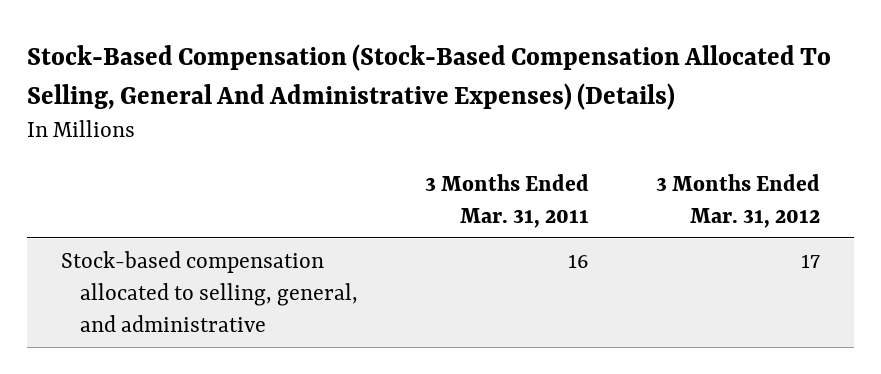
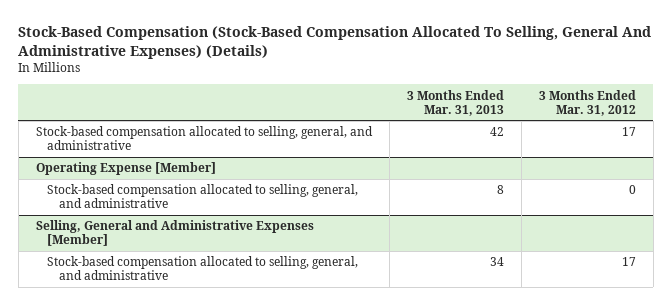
[425,174,590,228] 3 Months Ended Mar. 31, 2011 -> none
none -> [406,89,504,116] 3 Months Ended Mar. 31, 2013
none -> [35,162,216,176] Operating Expense [Member]
none -> [47,184,359,209] Stock-based compensation allocated to selling, general, and administrative
none -> [35,220,314,247] Selling, General and Administrative Expenses [Member]
none -> [47,256,359,281] Stock-based compensation allocated to selling, general, and administrative

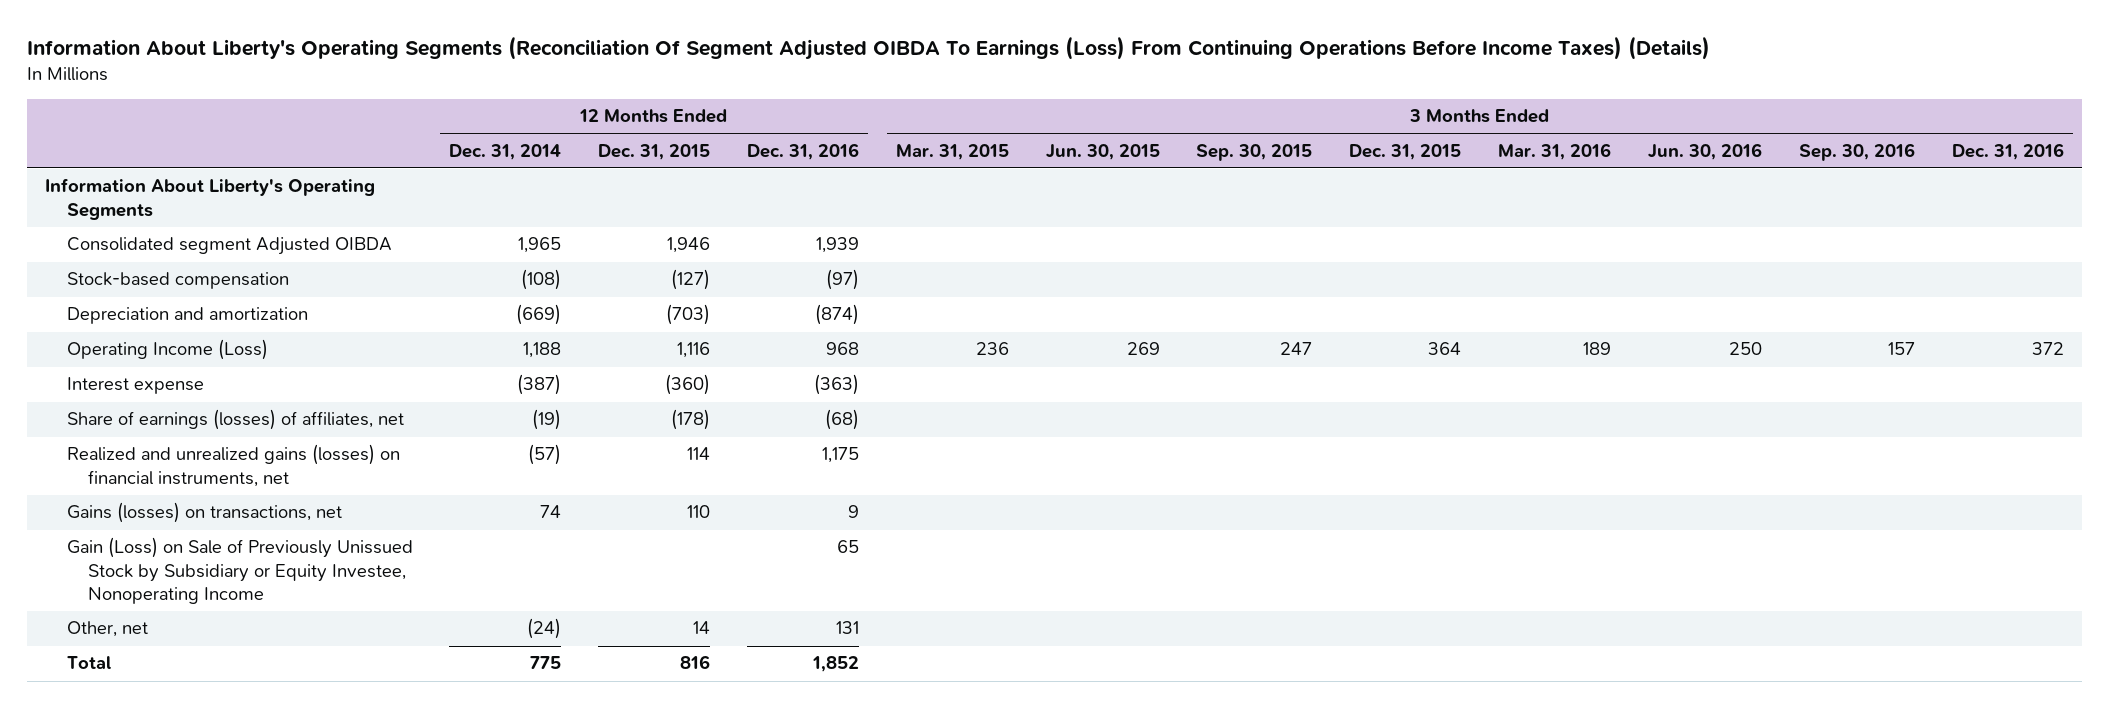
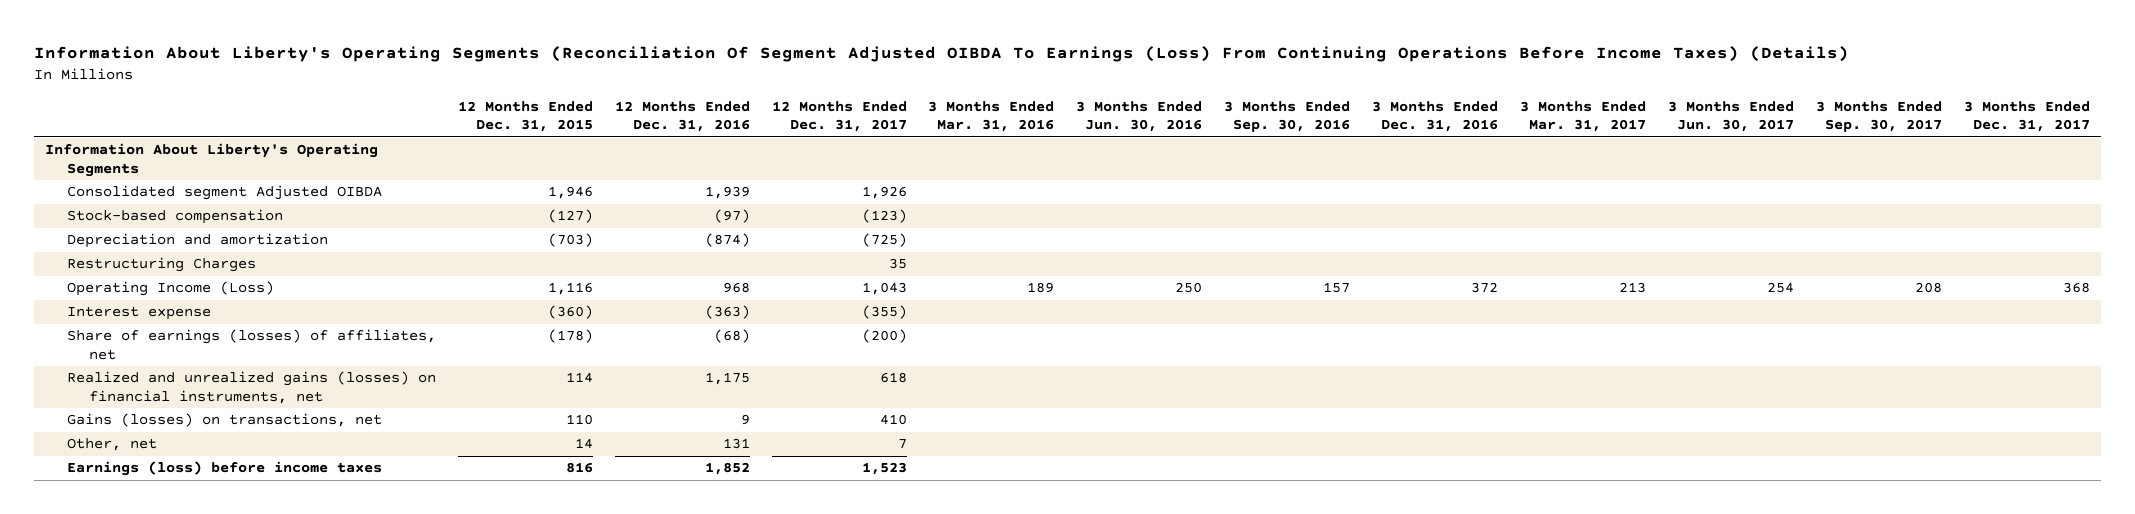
[449,143,562,160] Dec. 31, 2014 -> none
[895,143,1009,160] Mar. 31, 2015 -> none
[1045,143,1160,160] Jun. 30, 2015 -> none
[1196,143,1313,161] Sep. 30, 2015 -> none
[1349,143,1462,160] Dec. 31, 2015 -> none
none -> [771,100,907,133] 12 Months Ended Dec. 31, 2017
none -> [1520,100,1647,133] 3 Months Ended Mar. 31, 2017
none -> [1668,100,1795,133] 3 Months Ended Jun. 30, 2017
none -> [1815,100,1942,133] 3 Months Ended Sep. 30, 2017
none -> [1963,100,2090,133] 3 Months Ended Dec. 31, 2017
none -> [66,257,256,273] Restructuring Charges
[66,537,413,604] Gain (Loss) on Sale of Previously Unissued Stock by Subsidiary or Equity Investee, Nonoperating Income -> none
[66,656,111,670] Total -> [66,461,382,477] Earnings (loss) before income taxes

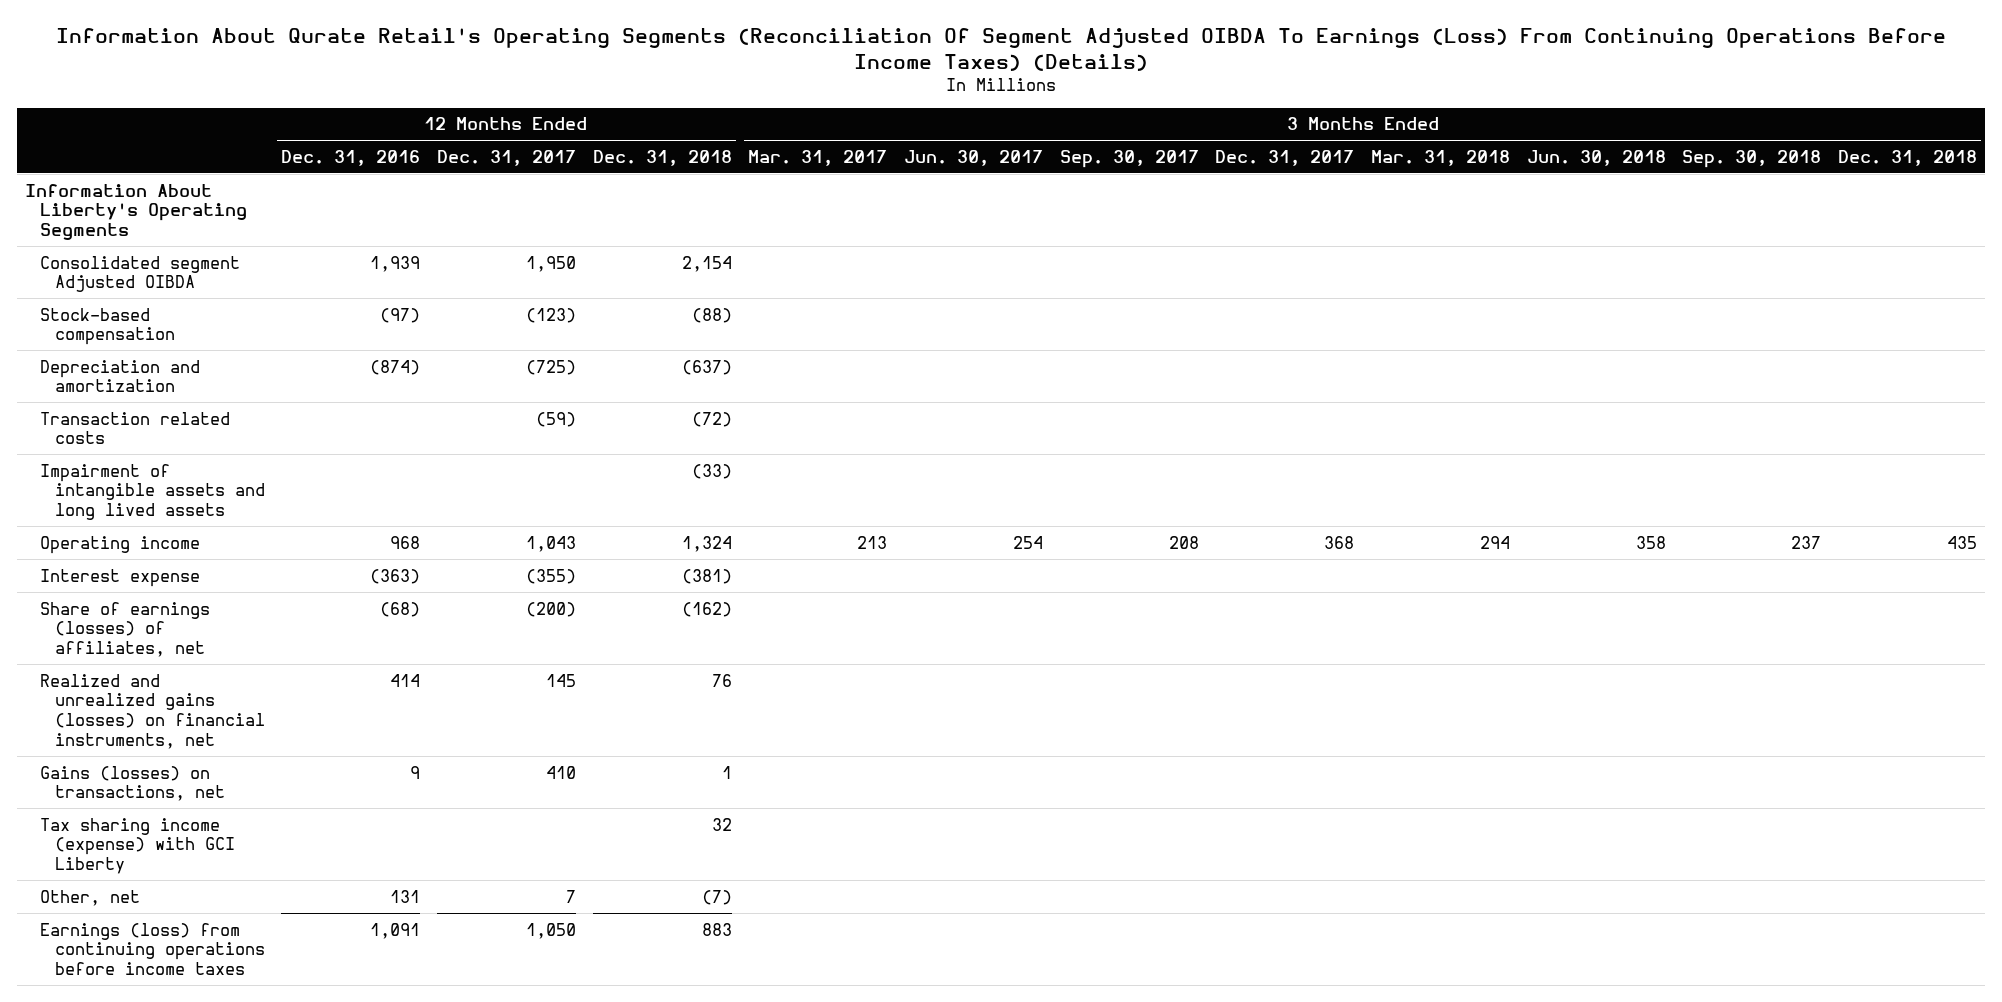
[34,45,1850,62] Information About Liberty's Operating Segments (Reconciliation Of Segment Adjusted OIBDA To Earnings (Loss) From Continuing Operations Before Income Taxes) (Details) -> [56,27,1947,71] Information About Qurate Retail's Operating Segments (Reconciliation Of Segment Adjusted OIBDA To Earnings (Loss) From Continuing Operations Before Income Taxes) (Details)
[457,100,593,133] 12 Months Ended Dec. 31, 2015 -> none
[928,100,1055,133] 3 Months Ended Mar. 31, 2016 -> none
[1076,100,1203,133] 3 Months Ended Jun. 30, 2016 -> none
[1224,100,1351,133] 3 Months Ended Sep. 30, 2016 -> none
[1372,100,1499,133] 3 Months Ended Dec. 31, 2016 -> none
none -> [592,149,732,166] Dec. 31, 2018
none -> [1370,149,1510,166] Mar. 31, 2018
none -> [1526,149,1666,166] Jun. 30, 2018
none -> [1682,149,1822,168] Sep. 30, 2018
none -> [1837,149,1977,166] Dec. 31, 2018
[861,186,907,200] 1,926 -> [525,255,576,272] 1,950
[66,257,256,273] Restructuring Charges -> none
none -> [39,411,230,445] Transaction related costs
none -> [39,463,265,520] Impairment of intangible assets and long lived assets
[66,281,274,297] Operating Income (Loss) -> [39,535,200,554] Operating income
[704,372,750,386] 1,175 -> [390,673,421,687] 414
[879,372,907,384] 618 -> [545,673,576,687] 145
none -> [39,817,235,874] Tax sharing income (expense) with GCI Liberty
[66,461,382,477] Earnings (loss) before income taxes -> [39,922,265,975] Earnings (loss) from continuing operations before income taxes
[704,462,750,476] 1,852 -> [370,922,421,939] 1,091
[861,462,907,476] 1,523 -> [525,922,576,939] 1,050

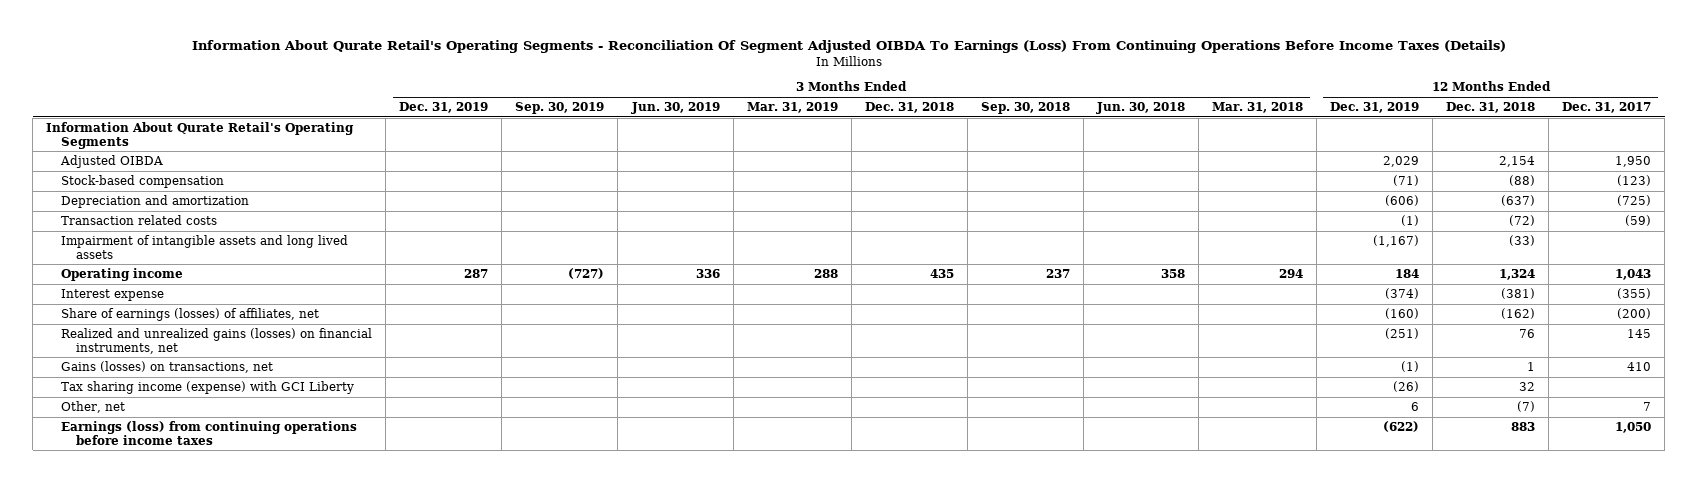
[56,27,1947,71] Information About Qurate Retail's Operating Segments (Reconciliation Of Segment Adjusted OIBDA To Earnings (Loss) From Continuing Operations Before Income Taxes) (Details) -> [191,40,1506,54] Information About Qurate Retail's Operating Segments - Reconciliation Of Segment Adjusted OIBDA To Earnings (Loss) From Continuing Operations Before Income Taxes (Details)
[281,149,421,166] Dec. 31, 2016 -> none
[748,149,888,166] Mar. 31, 2017 -> none
[903,149,1043,166] Jun. 30, 2017 -> none
[1059,149,1199,168] Sep. 30, 2017 -> none
[1215,149,1355,166] Dec. 31, 2017 -> none
none -> [399,102,489,114] Dec. 31, 2019
none -> [515,102,605,115] Sep. 30, 2019
none -> [630,102,720,115] Jun. 30, 2019
none -> [746,102,838,114] Mar. 31, 2019
none -> [1329,102,1419,114] Dec. 31, 2019
[25,183,247,240] Information About Liberty's Operating Segments -> [46,122,355,149] Information About Qurate Retail's Operating Segments
[39,255,240,293] Consolidated segment Adjusted OIBDA -> [60,155,164,169] Adjusted OIBDA

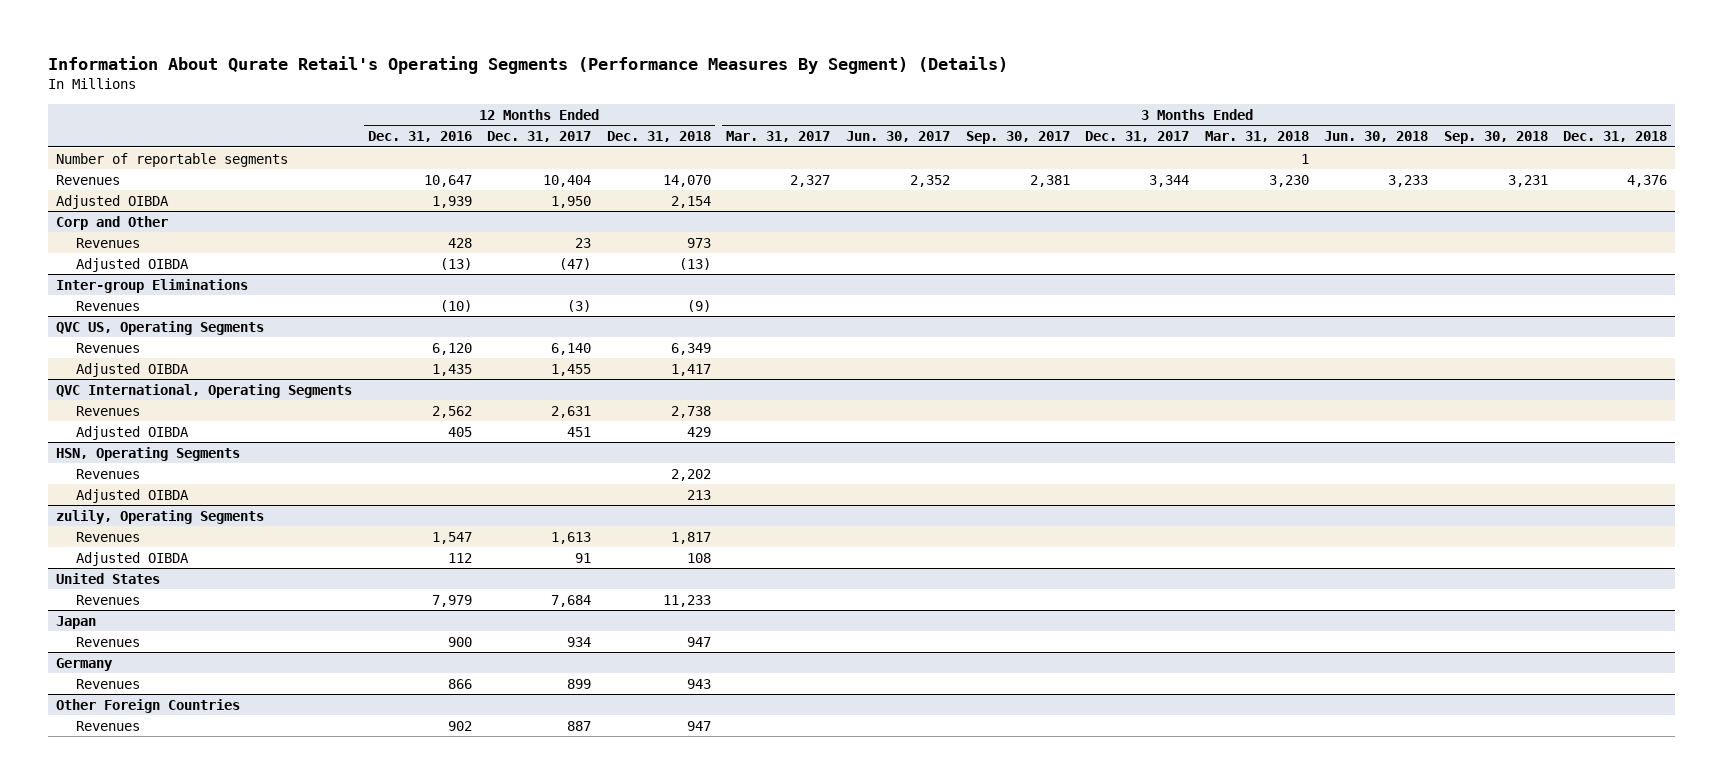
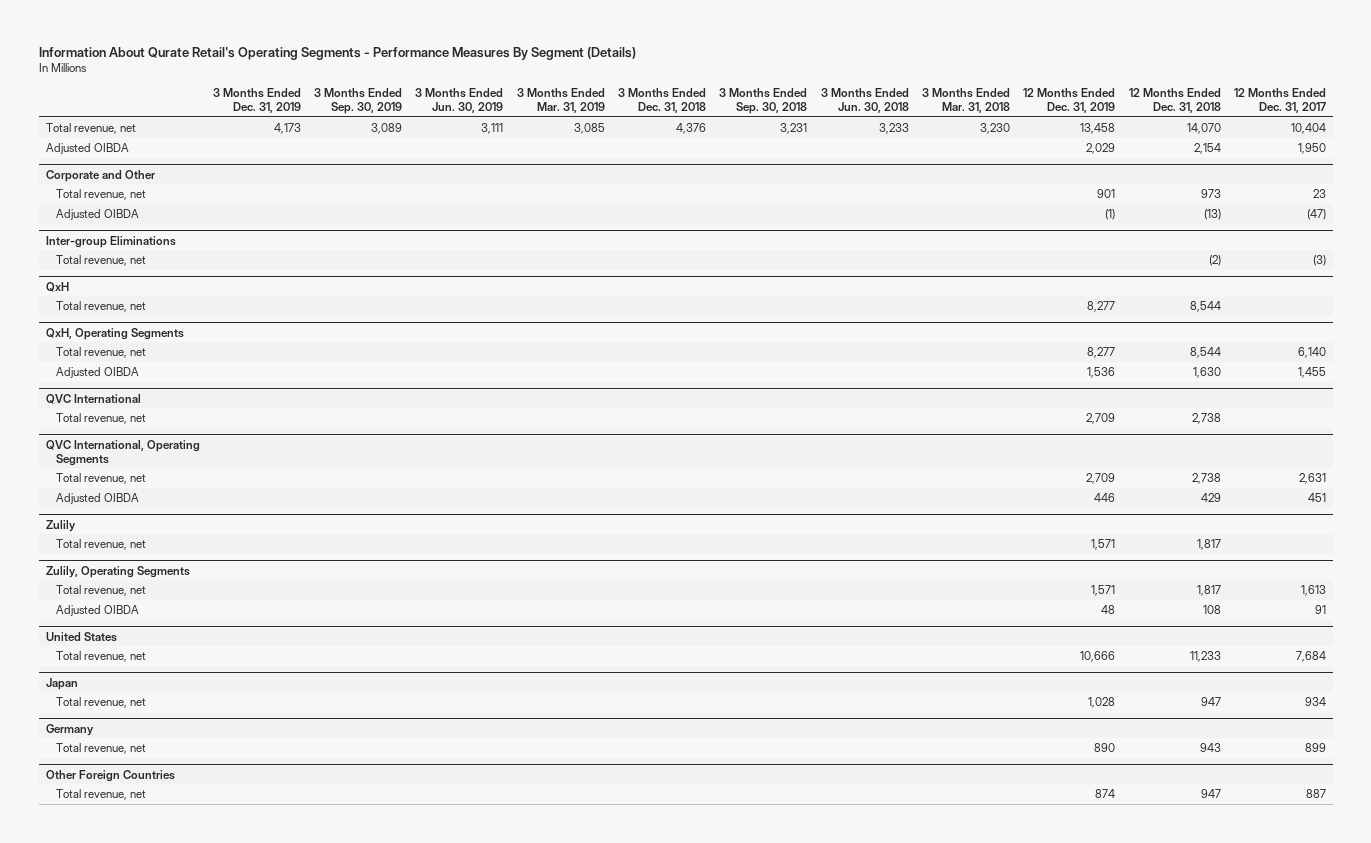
[48,56,1009,75] Information About Qurate Retail's Operating Segments (Performance Measures By Segment) (Details) -> [38,46,636,60] Information About Qurate Retail's Operating Segments - Performance Measures By Segment (Details)
[367,130,472,142] Dec. 31, 2016 -> none
[726,130,831,142] Mar. 31, 2017 -> none
[845,130,950,142] Jun. 30, 2017 -> none
[965,130,1070,144] Sep. 30, 2017 -> none
[1085,130,1190,142] Dec. 31, 2017 -> none
none -> [212,88,301,113] 3 Months Ended Dec. 31, 2019
none -> [314,88,403,114] 3 Months Ended Sep. 30, 2019
none -> [415,88,504,113] 3 Months Ended Jun. 30, 2019
none -> [516,88,605,113] 3 Months Ended Mar. 31, 2019
none -> [1023,88,1116,113] 12 Months Ended Dec. 31, 2019
[56,152,289,167] Number of reportable segments -> none
[56,174,121,185] Revenues -> [45,122,136,134] Total revenue, net
[56,215,169,230] Corp and Other -> [45,169,155,182] Corporate and Other
[75,237,140,248] Revenues -> [55,188,146,200] Total revenue, net
[75,300,140,311] Revenues -> none
[56,320,265,335] QVC US, Operating Segments -> none
[75,342,140,353] Revenues -> none
none -> [55,254,146,266] Total revenue, net
none -> [45,281,69,292] QxH
none -> [55,300,146,312] Total revenue, net
none -> [45,327,184,340] QxH, Operating Segments
none -> [55,346,146,358] Total revenue, net
[670,363,711,376] 1,417 -> [1192,366,1221,378] 1,630
none -> [45,393,141,404] QVC International
none -> [55,412,146,424] Total revenue, net
[75,405,140,416] Revenues -> [55,472,146,484] Total revenue, net
[56,446,241,461] HSN, Operating Segments -> none
[75,468,140,479] Revenues -> none
[75,488,189,503] Adjusted OIBDA -> none
none -> [45,519,76,532] Zulily
none -> [55,538,146,550] Total revenue, net
[56,509,265,524] zulily, Operating Segments -> [45,565,190,578] Zulily, Operating Segments
[75,531,140,542] Revenues -> [55,584,146,596] Total revenue, net
[75,594,140,605] Revenues -> [55,650,146,662] Total revenue, net
[75,636,140,647] Revenues -> [55,696,146,708] Total revenue, net
[75,678,140,689] Revenues -> [55,742,146,754] Total revenue, net
[75,720,140,731] Revenues -> [55,788,146,800] Total revenue, net

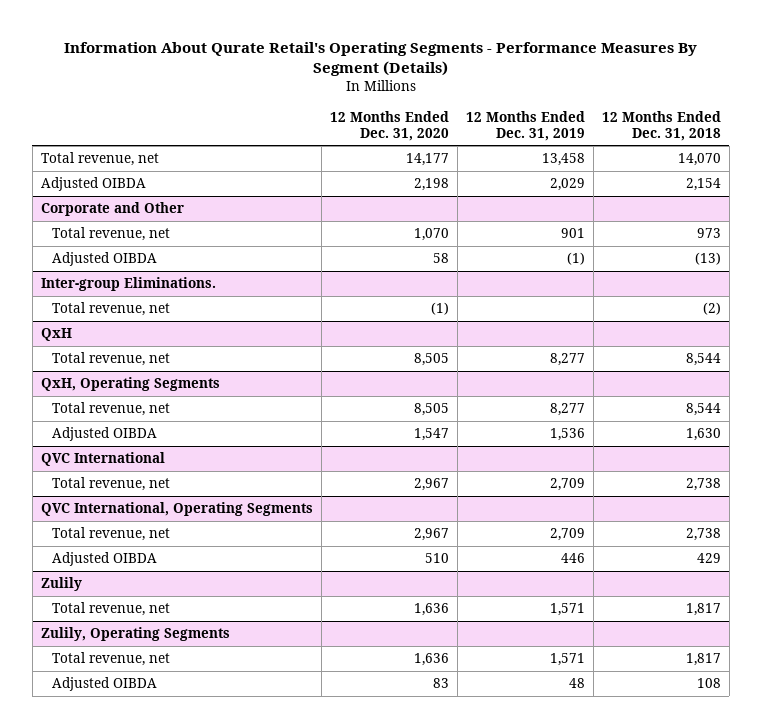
[212,88,301,113] 3 Months Ended Dec. 31, 2019 -> none
[314,88,403,114] 3 Months Ended Sep. 30, 2019 -> none
[415,88,504,113] 3 Months Ended Jun. 30, 2019 -> none
[516,88,605,113] 3 Months Ended Mar. 31, 2019 -> none
[618,88,707,113] 3 Months Ended Dec. 31, 2018 -> none
[719,88,808,114] 3 Months Ended Sep. 30, 2018 -> none
[820,88,909,113] 3 Months Ended Jun. 30, 2018 -> none
[922,88,1011,113] 3 Months Ended Mar. 31, 2018 -> none
[1233,88,1326,113] 12 Months Ended Dec. 31, 2017 -> none
none -> [329,111,449,141] 12 Months Ended Dec. 31, 2020
[45,235,176,248] Inter-group Eliminations -> [40,277,216,292] Inter-group Eliminations.
[45,631,117,642] United States -> none
[55,650,146,662] Total revenue, net -> none
[45,677,78,690] Japan -> none
[55,696,146,708] Total revenue, net -> none
[45,723,94,736] Germany -> none
[55,742,146,754] Total revenue, net -> none
[45,769,175,782] Other Foreign Countries -> none
[55,788,146,800] Total revenue, net -> none

